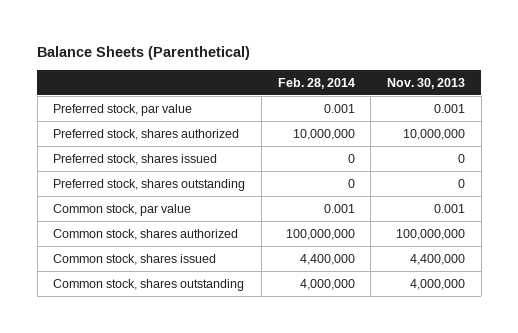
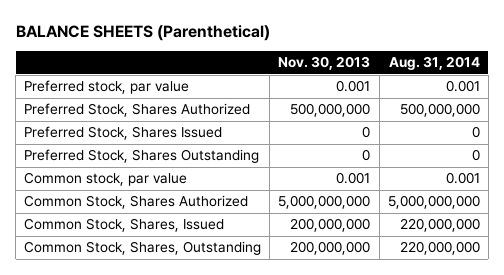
[37,45,251,60] Balance Sheets (Parenthetical) -> [15,25,270,42] BALANCE SHEETS (Parenthetical)
[277,77,355,89] Feb. 28, 2014 -> none
none -> [388,56,480,71] Aug. 31, 2014
[53,128,240,140] Preferred stock, shares authorized -> [24,103,251,118] Preferred Stock, Shares Authorized
[402,128,465,140] 10,000,000 -> [290,103,371,118] 500,000,000
[53,153,218,165] Preferred stock, shares issued -> [24,126,223,141] Preferred Stock, Shares Issued
[53,178,246,191] Preferred stock, shares outstanding -> [24,149,260,164] Preferred Stock, Shares Outstanding
[53,228,239,240] Common stock, shares authorized -> [24,195,249,210] Common Stock, Shares Authorized
[395,228,465,240] 100,000,000 -> [278,195,371,210] 5,000,000,000
[53,253,217,265] Common stock, shares issued -> [24,218,225,233] Common Stock, Shares, Issued
[409,253,465,265] 4,400,000 -> [290,218,371,233] 200,000,000
[53,278,245,291] Common stock, shares outstanding -> [24,241,262,256] Common Stock, Shares, Outstanding
[409,278,465,290] 4,000,000 -> [290,241,371,256] 200,000,000

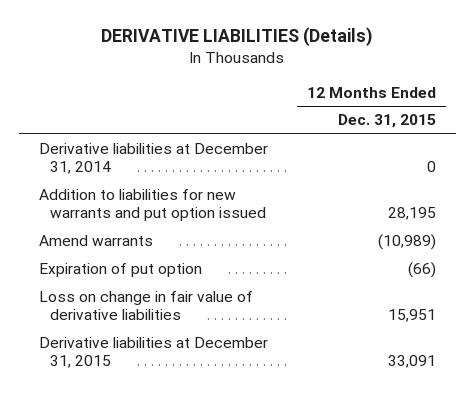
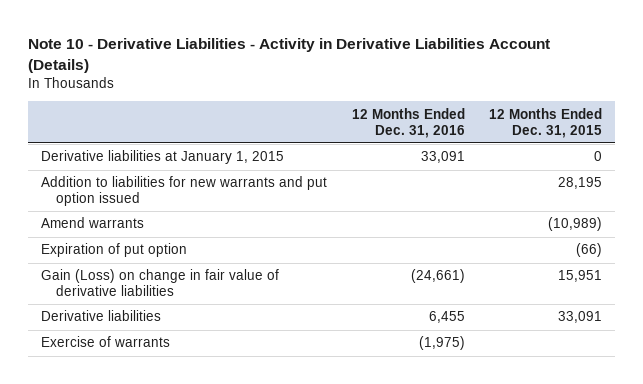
[101,27,374,47] DERIVATIVE LIABILITIES (Details) -> [28,38,551,73] Note 10 - Derivative Liabilities - Activity in Derivative Liabilities Account (Details)
none -> [351,107,465,138] 12 Months Ended Dec. 31, 2016
[38,143,268,175] Derivative liabilities at December 31, 2014 -> [40,150,284,165] Derivative liabilities at January 1, 2015
[38,291,253,321] Loss on change in fair value of derivative liabilities -> [40,269,279,297] Gain (Loss) on change in fair value of derivative liabilities
[38,337,268,369] Derivative liabilities at December 31, 2015 -> [40,310,161,322] Derivative liabilities
none -> [40,336,170,348] Exercise of warrants

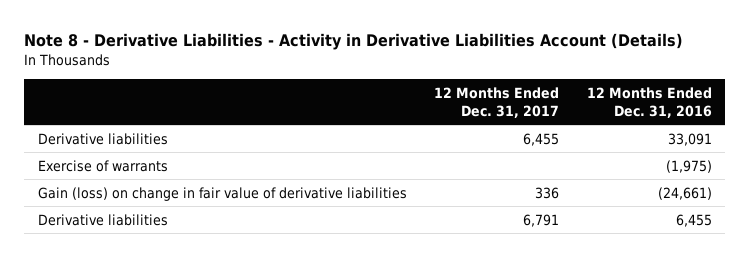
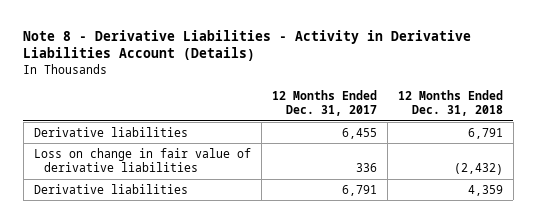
[586,86,712,118] 12 Months Ended Dec. 31, 2016 -> none
none -> [397,89,503,117] 12 Months Ended Dec. 31, 2018
[37,159,168,172] Exercise of warrants -> none
[37,186,407,201] Gain (loss) on change in fair value of derivative liabilities -> [33,147,251,172] Loss on change in fair value of derivative liabilities

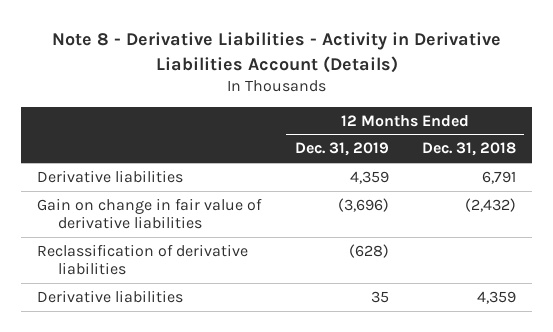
[271,89,377,117] 12 Months Ended Dec. 31, 2017 -> none
none -> [294,142,389,157] Dec. 31, 2019
[33,147,251,172] Loss on change in fair value of derivative liabilities -> [37,197,263,230] Gain on change in fair value of derivative liabilities
none -> [37,243,249,276] Reclassification of derivative liabilities

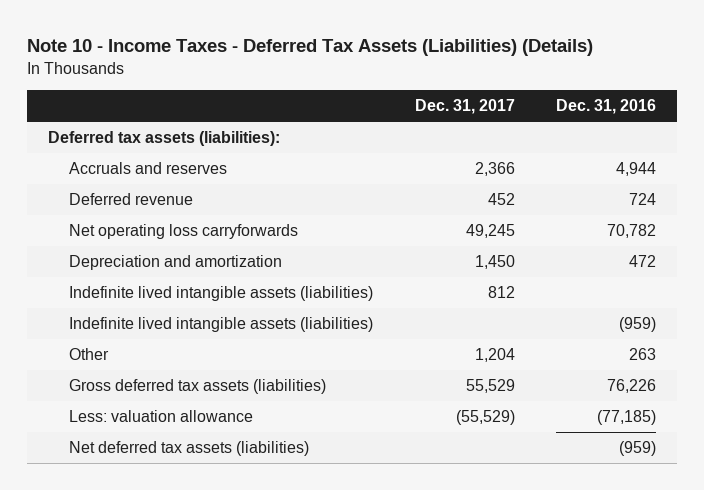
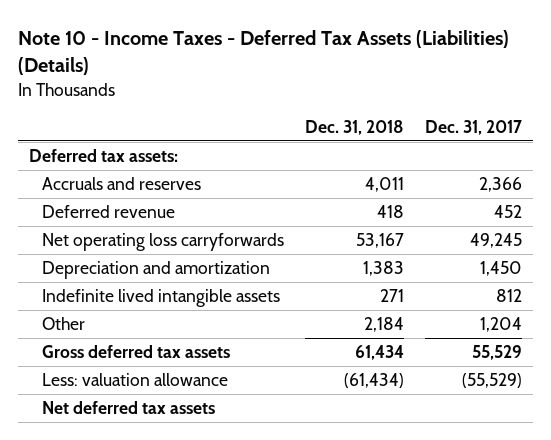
[556,99,657,115] Dec. 31, 2016 -> none
none -> [304,120,404,136] Dec. 31, 2018
[47,131,280,147] Deferred tax assets (liabilities): -> [28,148,178,162] Deferred tax assets:
[69,317,374,333] Indefinite lived intangible assets (liabilities) -> none
[69,286,374,302] Indefinite lived intangible assets (liabilities) -> [41,288,280,307] Indefinite lived intangible assets
[69,379,327,395] Gross deferred tax assets (liabilities) -> [41,344,230,358] Gross deferred tax assets
[69,441,310,457] Net deferred tax assets (liabilities) -> [41,400,215,414] Net deferred tax assets

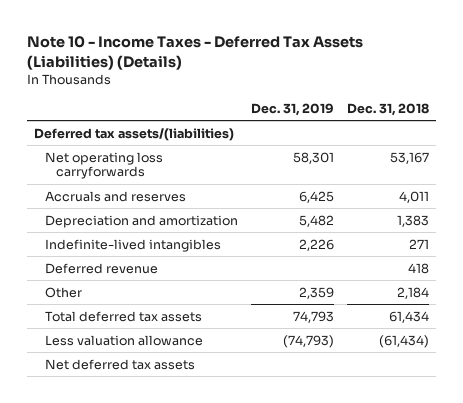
[424,120,522,136] Dec. 31, 2017 -> none
none -> [251,103,335,117] Dec. 31, 2019
[28,148,178,162] Deferred tax assets: -> [33,127,234,141] Deferred tax assets/(liabilities)
[41,176,201,190] Accruals and reserves -> [45,190,187,202] Accruals and reserves
[41,288,280,307] Indefinite lived intangible assets -> [45,238,222,252] Indefinite-lived intangibles
[41,204,175,218] Deferred revenue -> [45,262,159,274] Deferred revenue
[41,344,230,358] Gross deferred tax assets -> [45,310,203,322] Total deferred tax assets
[41,372,228,386] Less: valuation allowance -> [45,334,204,346] Less valuation allowance

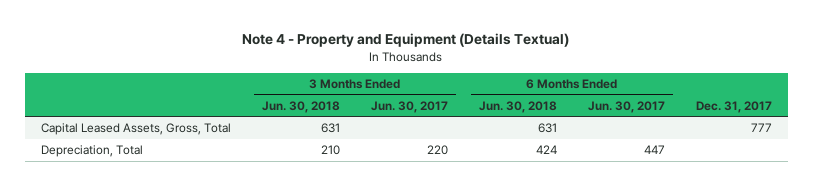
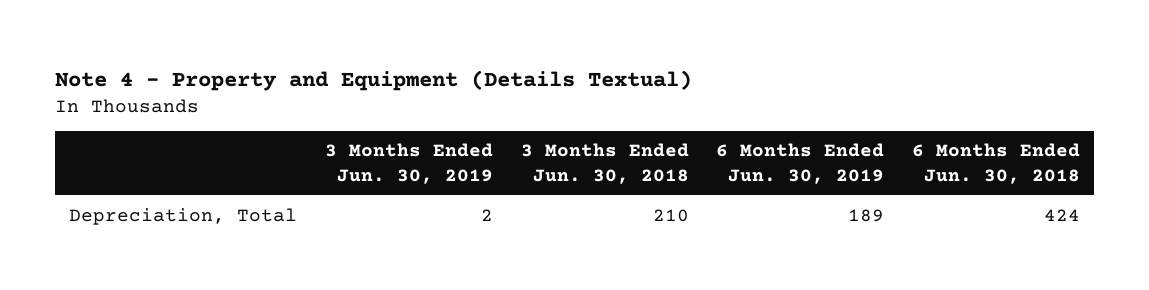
[370,100,448,113] Jun. 30, 2017 -> none
[588,100,666,113] Jun. 30, 2017 -> none
[696,100,773,113] Dec. 31, 2017 -> none
none -> [324,143,493,184] 3 Months Ended Jun. 30, 2019
none -> [716,143,885,184] 6 Months Ended Jun. 30, 2019
[40,123,231,136] Capital Leased Assets, Gross, Total -> none

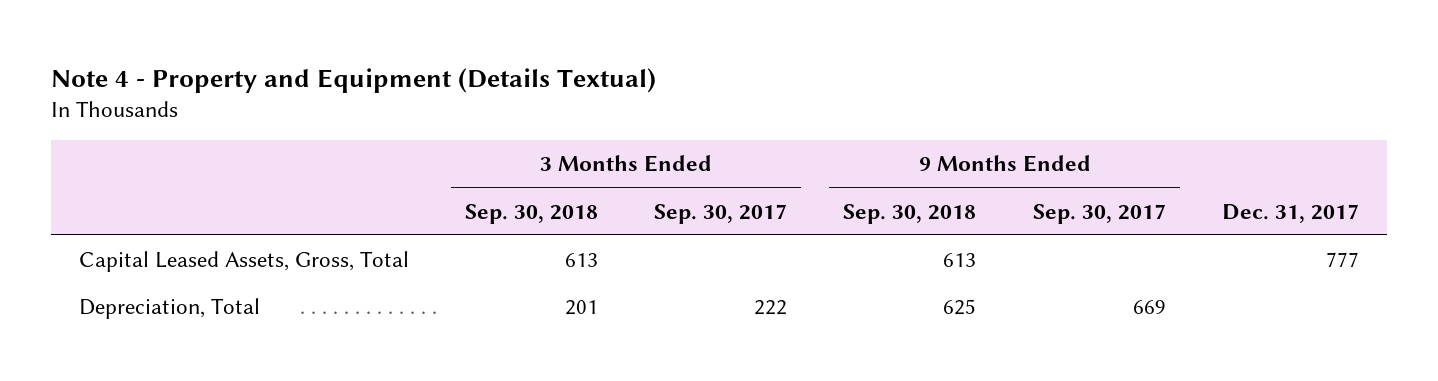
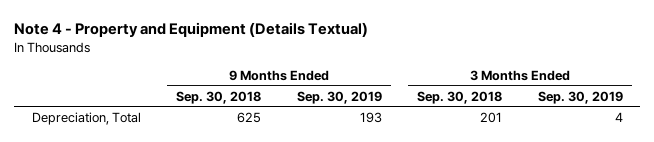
[654,203,788,224] Sep. 30, 2017 -> none
[1032,203,1166,224] Sep. 30, 2017 -> none
[1221,203,1359,223] Dec. 31, 2017 -> none
none -> [296,90,382,104] Sep. 30, 2019
none -> [537,90,623,104] Sep. 30, 2019
[79,251,410,273] Capital Leased Assets, Gross, Total -> none

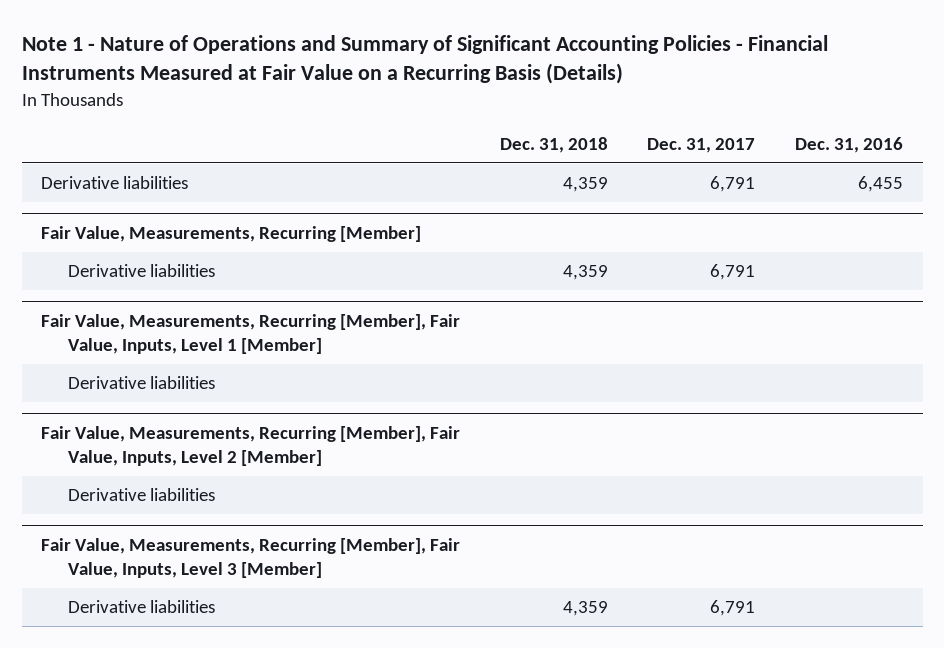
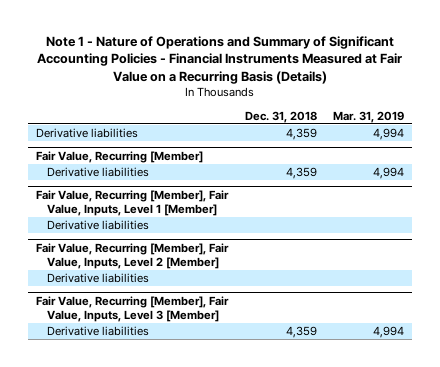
[647,137,756,153] Dec. 31, 2017 -> none
[794,136,903,153] Dec. 31, 2016 -> none
none -> [332,110,404,123] Mar. 31, 2019
[41,226,422,243] Fair Value, Measurements, Recurring [Member] -> [36,151,204,164] Fair Value, Recurring [Member]
[41,314,461,355] Fair Value, Measurements, Recurring [Member], Fair Value, Inputs, Level 1 [Member] -> [36,190,230,216] Fair Value, Recurring [Member], Fair Value, Inputs, Level 1 [Member]
[41,426,461,467] Fair Value, Measurements, Recurring [Member], Fair Value, Inputs, Level 2 [Member] -> [36,243,230,269] Fair Value, Recurring [Member], Fair Value, Inputs, Level 2 [Member]
[41,538,461,579] Fair Value, Measurements, Recurring [Member], Fair Value, Inputs, Level 3 [Member] -> [36,296,230,322] Fair Value, Recurring [Member], Fair Value, Inputs, Level 3 [Member]

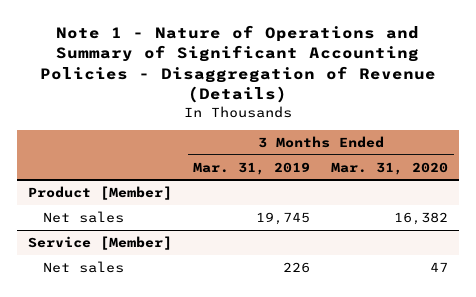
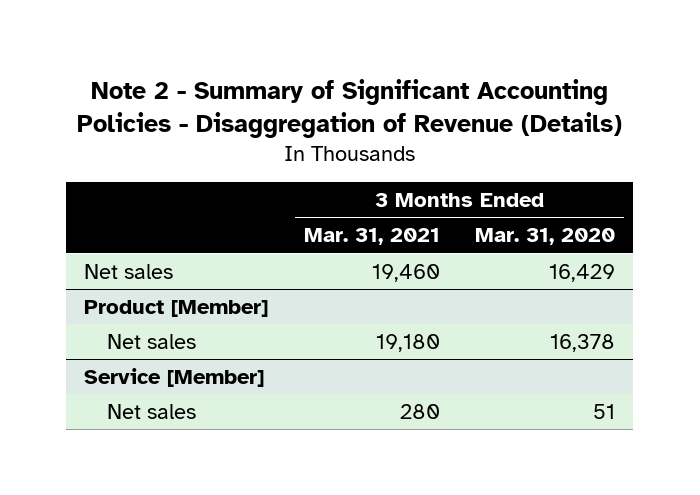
[40,24,437,104] Note 1 - Nature of Operations and Summary of Significant Accounting Policies - Disaggregation of Revenue (Details) -> [76,79,622,139] Note 2 - Summary of Significant Accounting Policies - Disaggregation of Revenue (Details)
[193,161,311,175] Mar. 31, 2019 -> none
none -> [303,228,440,246] Mar. 31, 2021
none -> [84,263,174,279] Net sales
[394,211,449,225] 16,382 -> [550,333,616,352] 16,378
[430,261,449,272] 47 -> [593,403,616,419] 51

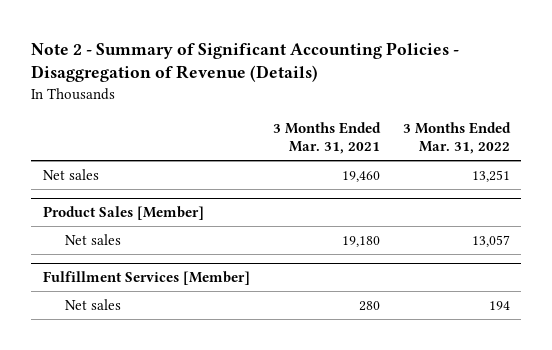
[475,228,616,246] Mar. 31, 2020 -> none
none -> [402,121,511,155] 3 Months Ended Mar. 31, 2022
[84,299,269,317] Product [Member] -> [42,206,204,221] Product Sales [Member]
[84,367,265,387] Service [Member] -> [42,271,250,286] Fulfillment Services [Member]

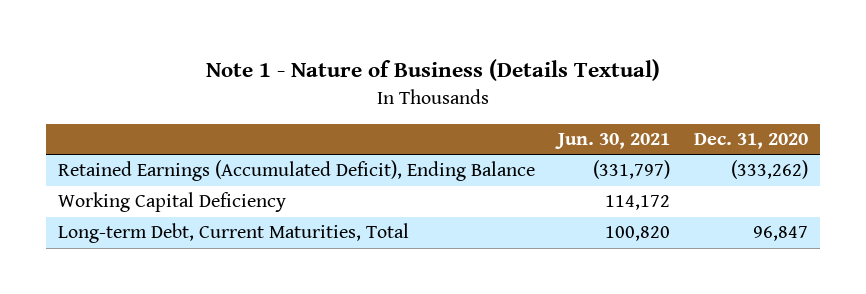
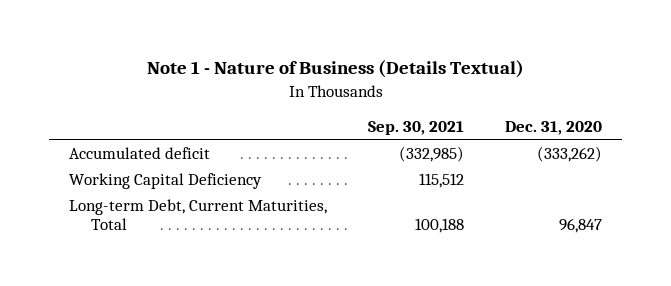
[555,132,671,149] Jun. 30, 2021 -> none
none -> [368,120,465,135] Sep. 30, 2021
[57,160,535,182] Retained Earnings (Accumulated Deficit), Ending Balance -> [69,146,211,159] Accumulated deficit

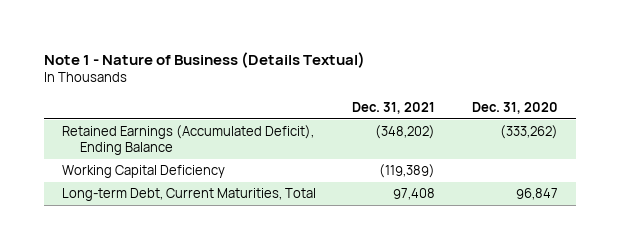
[368,120,465,135] Sep. 30, 2021 -> none
none -> [352,101,436,114] Dec. 31, 2021
[69,146,211,159] Accumulated deficit -> [62,125,315,155] Retained Earnings (Accumulated Deficit), Ending Balance

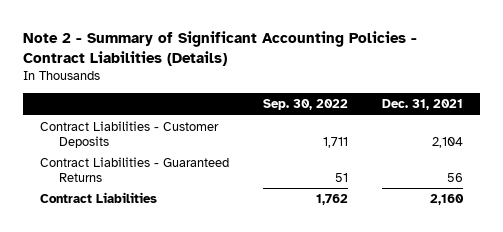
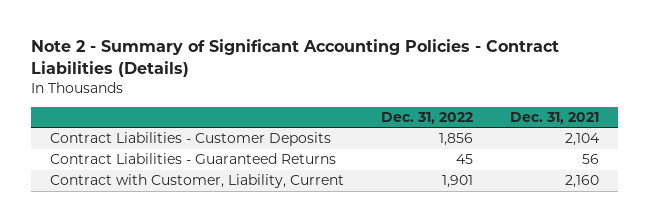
[263,99,349,111] Sep. 30, 2022 -> none
none -> [380,111,473,124] Dec. 31, 2022
[39,191,157,203] Contract Liabilities -> [49,174,344,189] Contract with Customer, Liability, Current

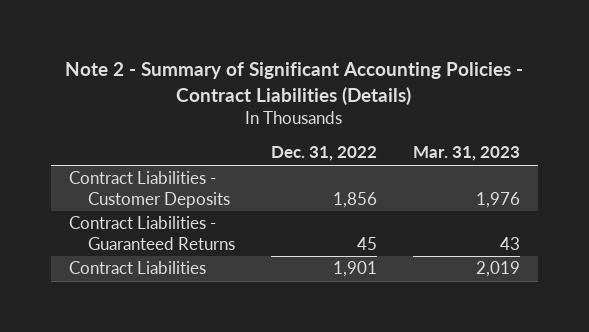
[510,111,600,124] Dec. 31, 2021 -> none
none -> [412,146,520,162] Mar. 31, 2023
[49,174,344,189] Contract with Customer, Liability, Current -> [69,261,207,275] Contract Liabilities

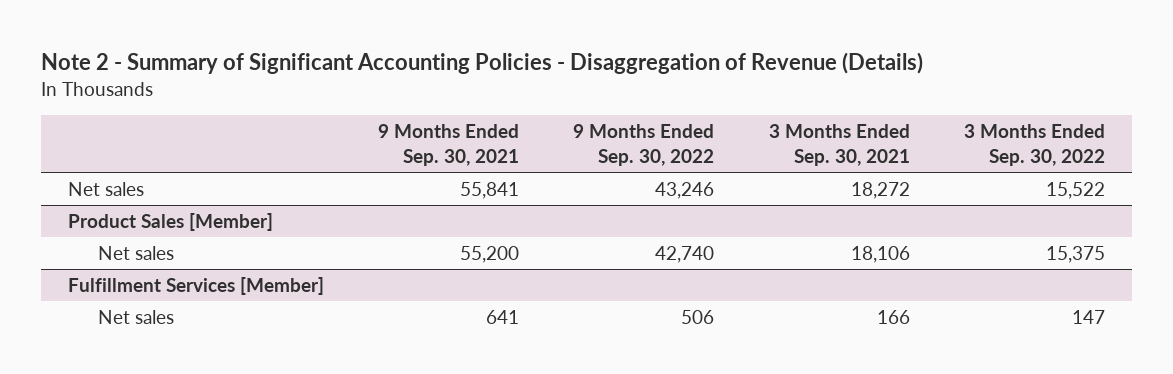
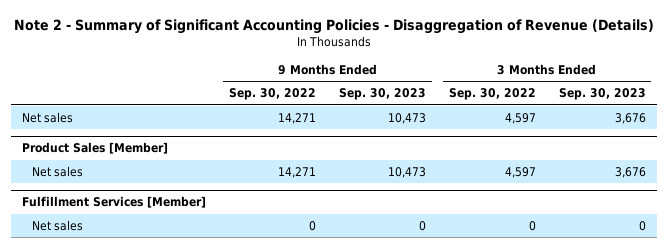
[378,124,520,166] 9 Months Ended Sep. 30, 2021 -> none
[768,124,910,166] 3 Months Ended Sep. 30, 2021 -> none
none -> [338,88,426,101] Sep. 30, 2023
none -> [558,88,646,101] Sep. 30, 2023
[655,182,715,200] 43,246 -> [278,113,317,125] 14,271
[1045,182,1105,200] 15,522 -> [504,113,536,125] 4,597
[655,246,715,264] 42,740 -> [278,167,317,179] 14,271
[1045,246,1105,264] 15,375 -> [504,167,536,179] 4,597
[681,310,715,325] 506 -> [309,221,317,232] 0
[1071,310,1105,325] 147 -> [528,221,536,232] 0

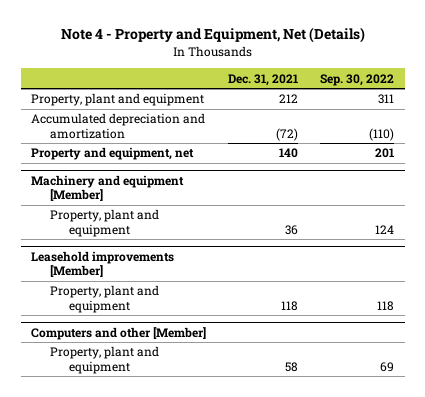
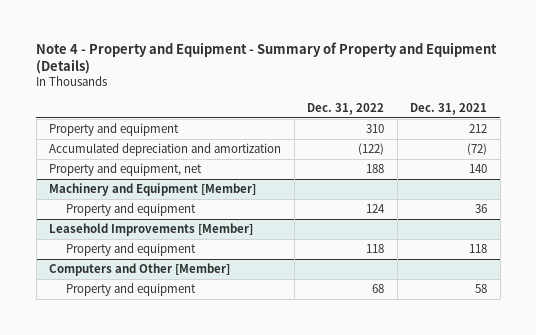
[60,27,365,44] Note 4 - Property and Equipment, Net (Details) -> [36,41,498,75] Note 4 - Property and Equipment - Summary of Property and Equipment (Details)
[319,73,394,86] Sep. 30, 2022 -> none
none -> [307,102,385,115] Dec. 31, 2022
[31,93,205,107] Property, plant and equipment -> [49,123,180,137] Property and equipment
[31,174,185,201] Machinery and equipment [Member] -> [49,183,257,197] Machinery and Equipment [Member]
[50,209,160,237] Property, plant and equipment -> [65,203,196,217] Property and equipment
[31,250,175,277] Leasehold improvements [Member] -> [49,223,254,237] Leasehold Improvements [Member]
[50,285,160,313] Property, plant and equipment -> [65,243,196,257] Property and equipment
[31,326,207,340] Computers and other [Member] -> [49,263,231,277] Computers and Other [Member]
[50,346,160,374] Property, plant and equipment -> [65,283,196,297] Property and equipment

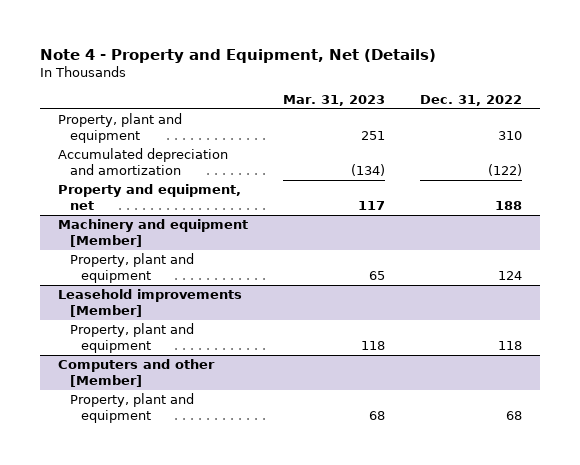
[36,41,498,75] Note 4 - Property and Equipment - Summary of Property and Equipment (Details) -> [40,49,437,64] Note 4 - Property and Equipment, Net (Details)
[410,102,488,115] Dec. 31, 2021 -> none
none -> [283,94,386,106] Mar. 31, 2023
[49,123,180,137] Property and equipment -> [58,113,183,143] Property, plant and equipment
[49,183,257,197] Machinery and Equipment [Member] -> [58,219,249,247] Machinery and equipment [Member]
[65,203,196,217] Property and equipment -> [69,253,194,283] Property, plant and equipment
[49,223,254,237] Leasehold Improvements [Member] -> [58,289,243,317] Leasehold improvements [Member]
[65,243,196,257] Property and equipment -> [69,323,194,353] Property, plant and equipment
[49,263,231,277] Computers and Other [Member] -> [58,359,216,387] Computers and other [Member]
[65,283,196,297] Property and equipment -> [69,393,194,423] Property, plant and equipment

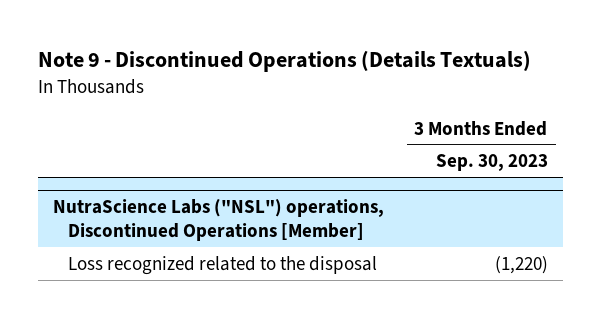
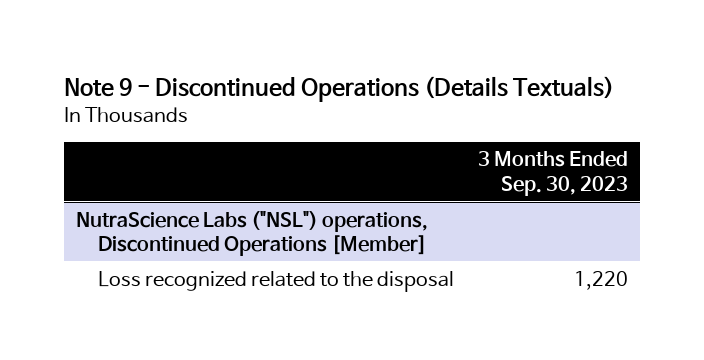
[494,255,548,274] (1,220) -> [573,270,628,290] 1,220

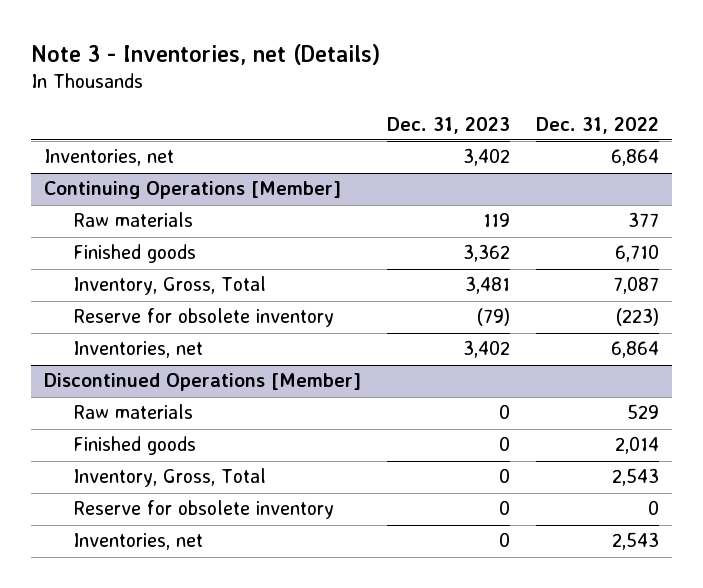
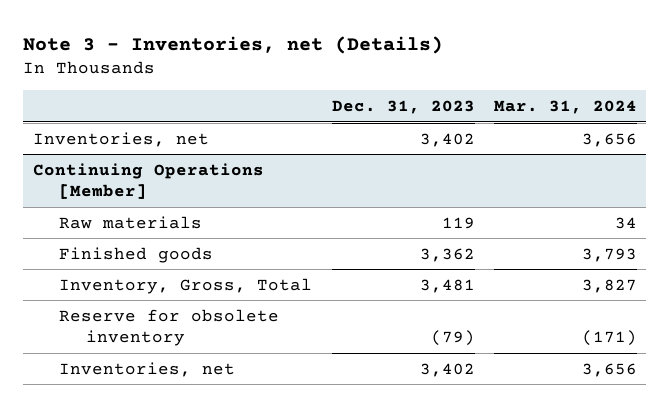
[536,116,660,134] Dec. 31, 2022 -> none
none -> [493,100,637,115] Mar. 31, 2024
[44,373,362,392] Discontinued Operations [Member] -> none
[72,404,193,420] Raw materials -> none
[72,436,196,456] Finished goods -> none
[72,468,266,488] Inventory, Gross, Total -> none
[72,500,334,520] Reserve for obsolete inventory -> none
[72,533,203,551] Inventories, net -> none

